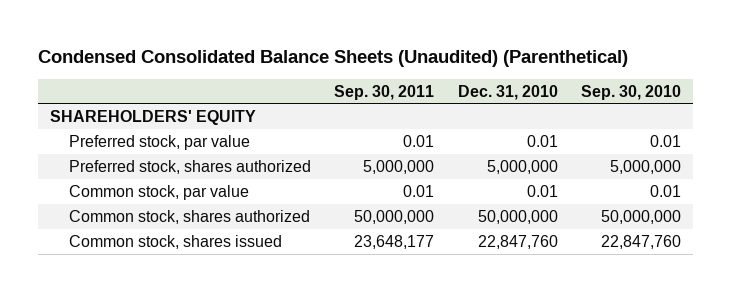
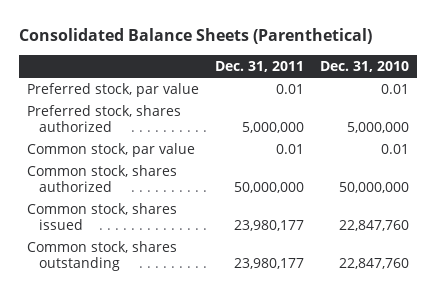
[38,49,629,67] Condensed Consolidated Balance Sheets (Unaudited) (Parenthetical) -> [19,28,373,45] Consolidated Balance Sheets (Parenthetical)
[334,84,435,100] Sep. 30, 2011 -> none
[581,84,682,100] Sep. 30, 2010 -> none
none -> [215,61,305,73] Dec. 31, 2011
[49,109,256,125] SHAREHOLDERS' EQUITY -> none
none -> [27,241,178,272] Common stock, shares outstanding

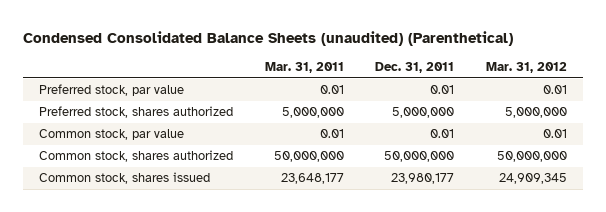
[19,28,373,45] Consolidated Balance Sheets (Parenthetical) -> [22,30,513,46] Condensed Consolidated Balance Sheets (unaudited) (Parenthetical)
[320,61,410,73] Dec. 31, 2010 -> none
none -> [264,61,344,73] Mar. 31, 2011
none -> [486,61,568,73] Mar. 31, 2012
[27,241,178,272] Common stock, shares outstanding -> none

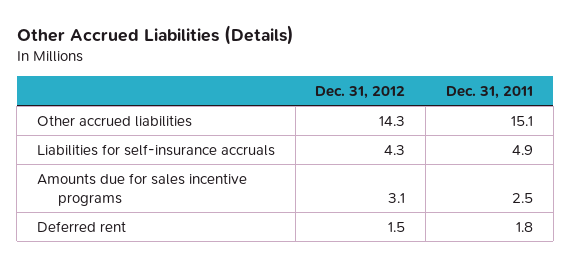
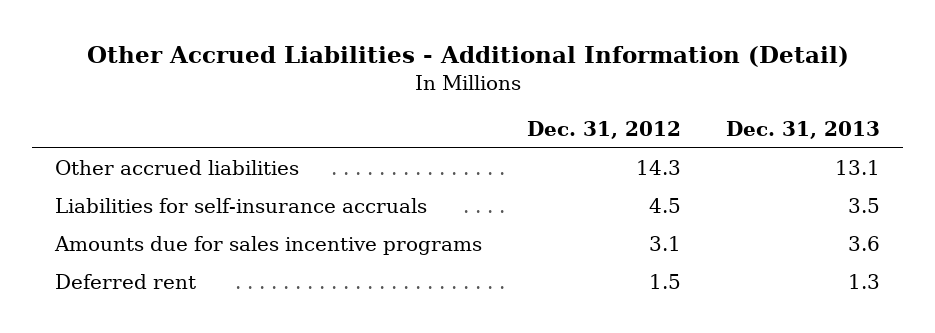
[16,24,294,45] Other Accrued Liabilities (Details) -> [86,46,849,68] Other Accrued Liabilities - Additional Information (Detail)
[445,86,533,100] Dec. 31, 2011 -> none
none -> [726,120,881,139] Dec. 31, 2013
[384,144,406,155] 4.3 -> [649,198,682,214] 4.5

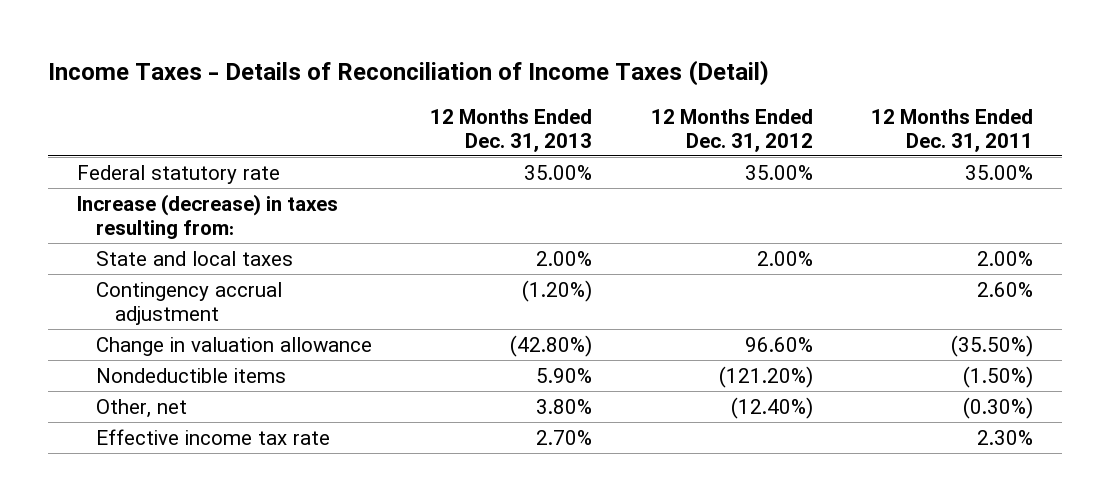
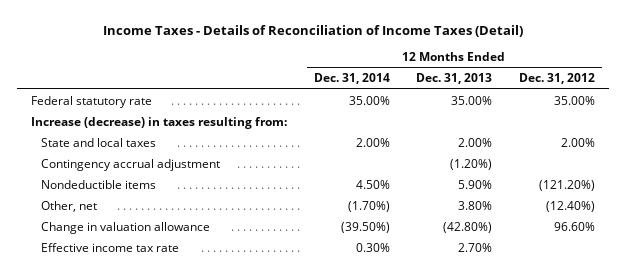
[870,108,1033,152] 12 Months Ended Dec. 31, 2011 -> none
none -> [313,73,390,85] Dec. 31, 2014
[96,336,373,356] Change in valuation allowance -> [41,221,211,234] Change in valuation allowance

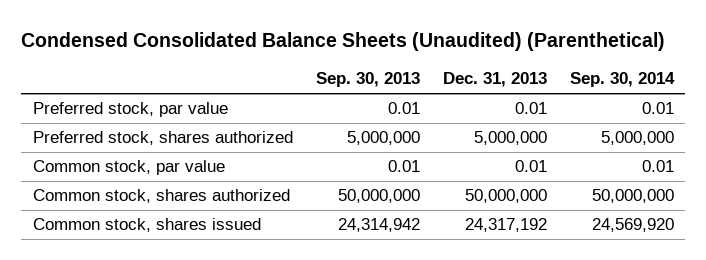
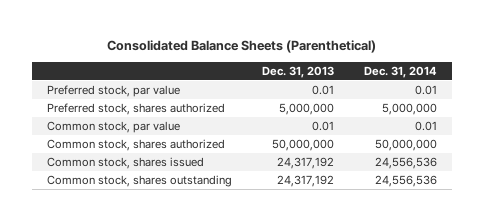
[21,32,666,52] Condensed Consolidated Balance Sheets (Unaudited) (Parenthetical) -> [107,40,377,54] Consolidated Balance Sheets (Parenthetical)
[315,72,420,88] Sep. 30, 2013 -> none
[569,72,675,88] Sep. 30, 2014 -> none
none -> [363,65,437,78] Dec. 31, 2014
none -> [47,175,233,188] Common stock, shares outstanding

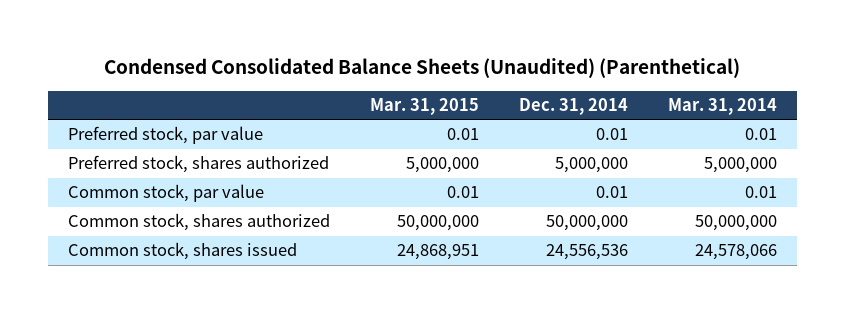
[107,40,377,54] Consolidated Balance Sheets (Parenthetical) -> [104,58,741,79] Condensed Consolidated Balance Sheets (Unaudited) (Parenthetical)
[262,65,335,78] Dec. 31, 2013 -> none
none -> [369,98,479,116] Mar. 31, 2015
none -> [667,98,777,116] Mar. 31, 2014
[47,175,233,188] Common stock, shares outstanding -> none

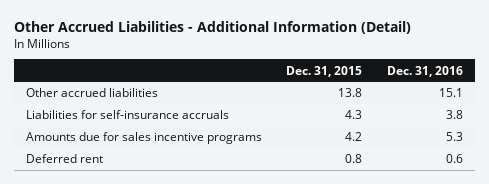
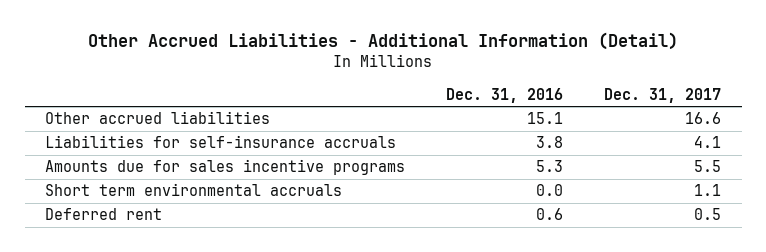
[286,65,363,77] Dec. 31, 2015 -> none
none -> [604,87,722,103] Dec. 31, 2017
none -> [45,183,343,197] Short term environmental accruals

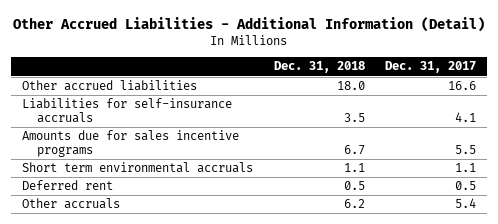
[446,87,564,103] Dec. 31, 2016 -> none
none -> [273,61,365,74] Dec. 31, 2018
none -> [21,198,120,210] Other accruals

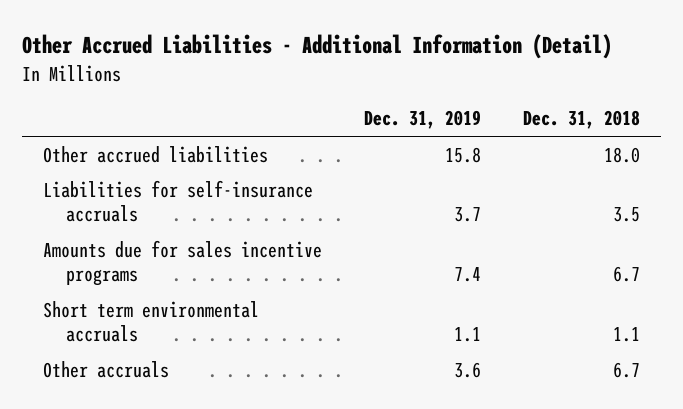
[385,61,477,74] Dec. 31, 2017 -> none
none -> [363,110,481,130] Dec. 31, 2019
[21,180,113,191] Deferred rent -> none
[343,199,365,209] 6.2 -> [612,361,640,378] 6.7

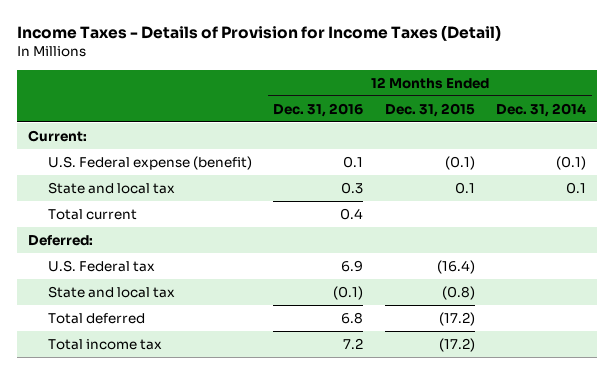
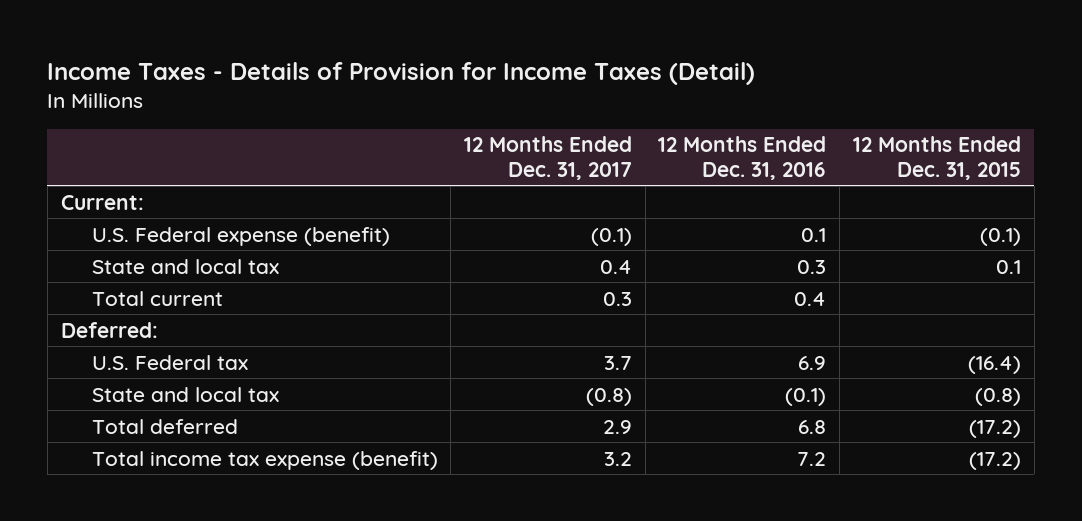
[496,102,587,117] Dec. 31, 2014 -> none
none -> [463,136,632,180] 12 Months Ended Dec. 31, 2017
[47,338,162,350] Total income tax -> [91,450,438,470] Total income tax expense (benefit)

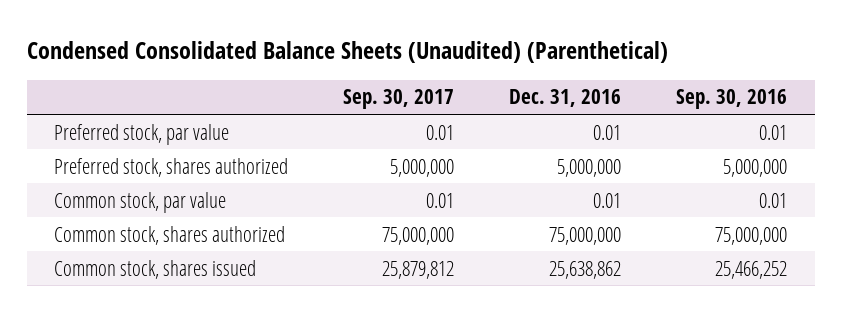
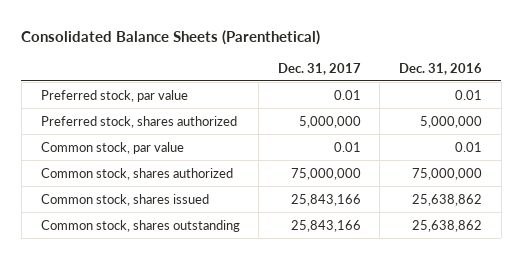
[26,41,668,64] Condensed Consolidated Balance Sheets (Unaudited) (Parenthetical) -> [21,29,321,45] Consolidated Balance Sheets (Parenthetical)
[343,89,455,110] Sep. 30, 2017 -> none
[676,89,788,110] Sep. 30, 2016 -> none
none -> [277,62,361,75] Dec. 31, 2017
none -> [40,219,240,232] Common stock, shares outstanding

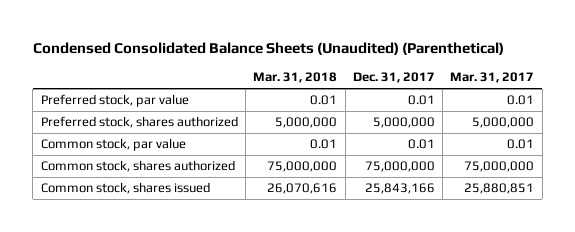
[21,29,321,45] Consolidated Balance Sheets (Parenthetical) -> [32,42,504,56] Condensed Consolidated Balance Sheets (Unaudited) (Parenthetical)
[399,62,483,75] Dec. 31, 2016 -> none
none -> [253,72,338,84] Mar. 31, 2018
none -> [450,72,535,84] Mar. 31, 2017
[40,219,240,232] Common stock, shares outstanding -> none

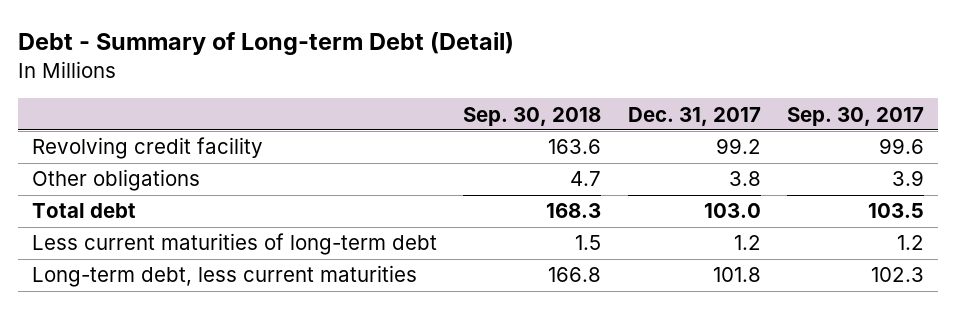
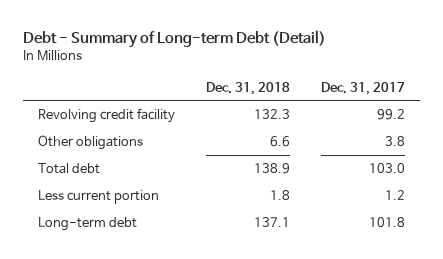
[463,106,602,126] Sep. 30, 2018 -> none
[787,106,925,126] Sep. 30, 2017 -> none
none -> [205,81,290,95] Dec. 31, 2018
[31,233,437,256] Less current maturities of long-term debt -> [38,190,160,205] Less current portion
[31,265,417,288] Long-term debt, less current maturities -> [38,217,138,232] Long-term debt

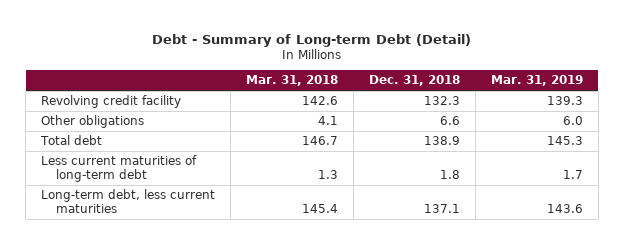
[320,81,405,95] Dec. 31, 2017 -> none
none -> [246,75,339,87] Mar. 31, 2018
none -> [491,75,584,87] Mar. 31, 2019
[38,190,160,205] Less current portion -> [41,155,198,183] Less current maturities of long-term debt
[38,217,138,232] Long-term debt -> [41,189,216,214] Long-term debt, less current maturities

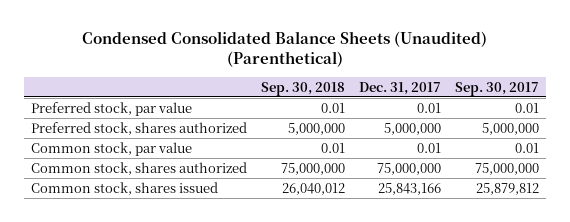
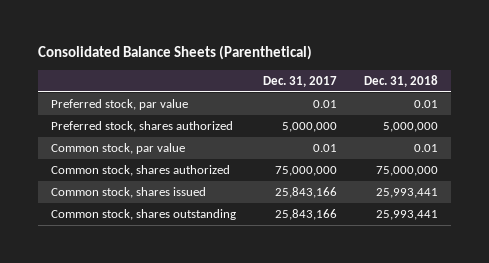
[82,30,488,68] Condensed Consolidated Balance Sheets (Unaudited) (Parenthetical) -> [37,45,312,61] Consolidated Balance Sheets (Parenthetical)
[261,81,346,96] Sep. 30, 2018 -> none
[455,81,540,96] Sep. 30, 2017 -> none
none -> [364,74,439,87] Dec. 31, 2018
none -> [51,209,237,221] Common stock, shares outstanding

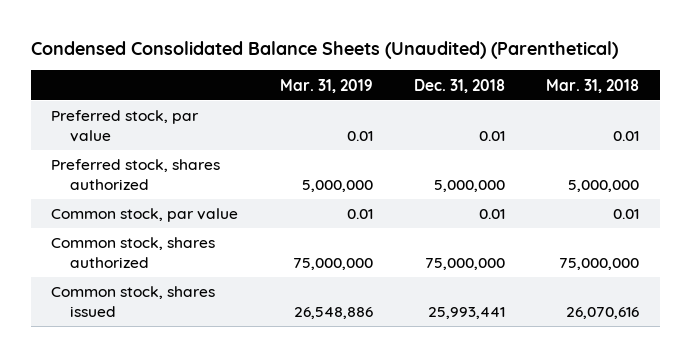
[37,45,312,61] Consolidated Balance Sheets (Parenthetical) -> [30,40,618,59] Condensed Consolidated Balance Sheets (Unaudited) (Parenthetical)
[263,75,338,87] Dec. 31, 2017 -> none
none -> [279,78,373,93] Mar. 31, 2019
none -> [546,78,640,93] Mar. 31, 2018
[51,209,237,221] Common stock, shares outstanding -> none

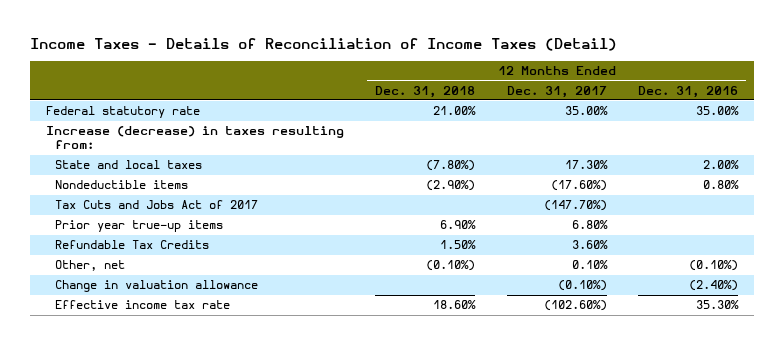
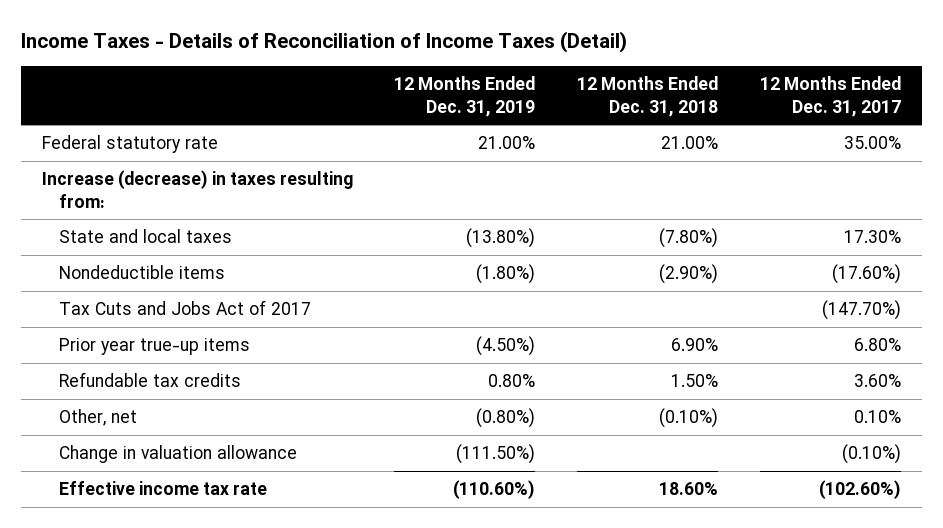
[638,85,739,98] Dec. 31, 2016 -> none
none -> [394,75,536,117] 12 Months Ended Dec. 31, 2019
[54,240,209,250] Refundable Tax Credits -> [59,372,242,388] Refundable tax credits

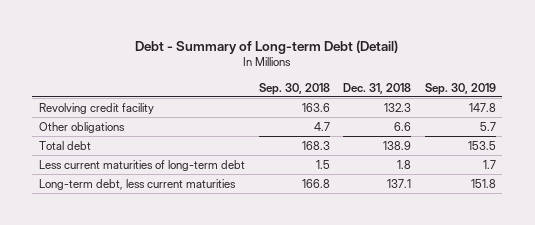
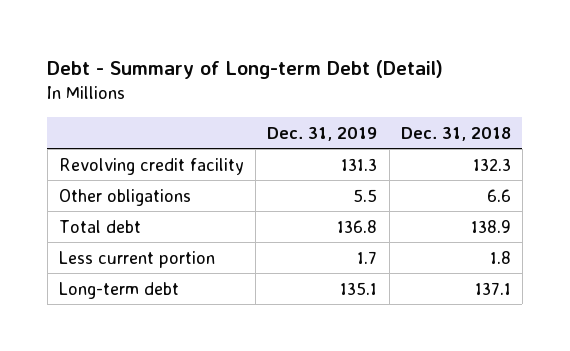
[258,82,330,95] Sep. 30, 2018 -> none
[424,82,496,95] Sep. 30, 2019 -> none
none -> [267,126,378,141] Dec. 31, 2019
[39,159,246,171] Less current maturities of long-term debt -> [59,250,216,268] Less current portion
[39,178,237,190] Long-term debt, less current maturities -> [59,281,180,299] Long-term debt

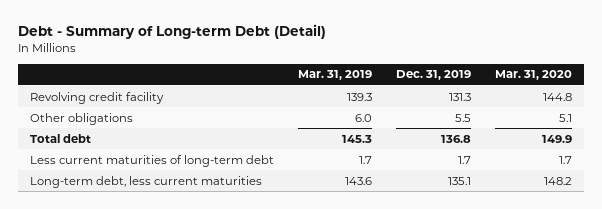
[400,126,511,141] Dec. 31, 2018 -> none
none -> [297,70,372,81] Mar. 31, 2019
none -> [494,70,572,81] Mar. 31, 2020
[59,250,216,268] Less current portion -> [29,154,274,167] Less current maturities of long-term debt
[59,281,180,299] Long-term debt -> [29,175,262,188] Long-term debt, less current maturities

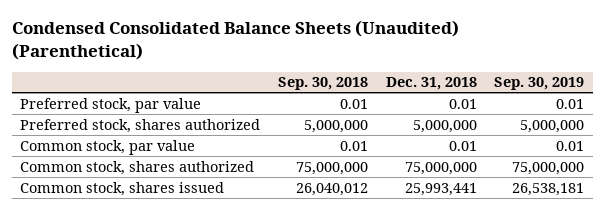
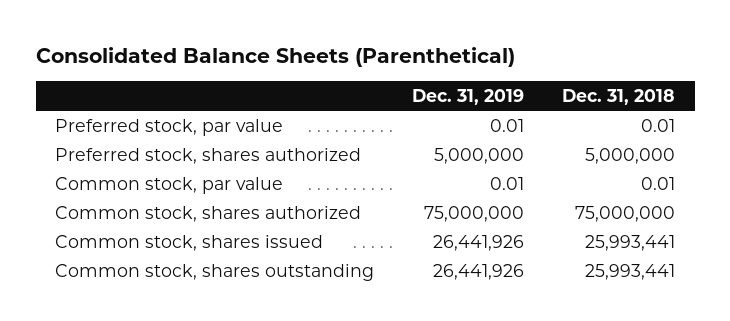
[11,20,459,61] Condensed Consolidated Balance Sheets (Unaudited) (Parenthetical) -> [35,46,515,67] Consolidated Balance Sheets (Parenthetical)
[278,77,369,91] Sep. 30, 2018 -> none
[494,77,585,91] Sep. 30, 2019 -> none
none -> [412,88,525,105] Dec. 31, 2019
none -> [54,263,374,281] Common stock, shares outstanding

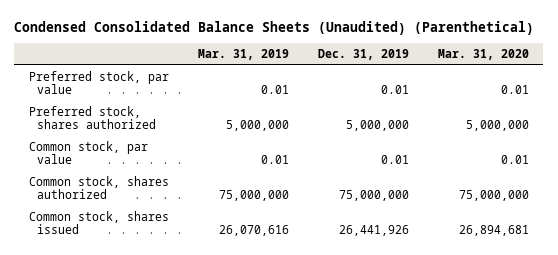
[35,46,515,67] Consolidated Balance Sheets (Parenthetical) -> [14,20,535,35] Condensed Consolidated Balance Sheets (Unaudited) (Parenthetical)
[562,88,676,105] Dec. 31, 2018 -> none
none -> [197,49,289,61] Mar. 31, 2019
none -> [437,49,529,61] Mar. 31, 2020
[54,263,374,281] Common stock, shares outstanding -> none

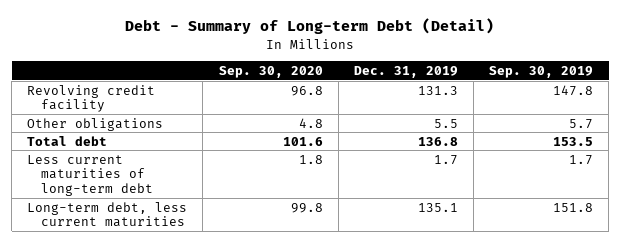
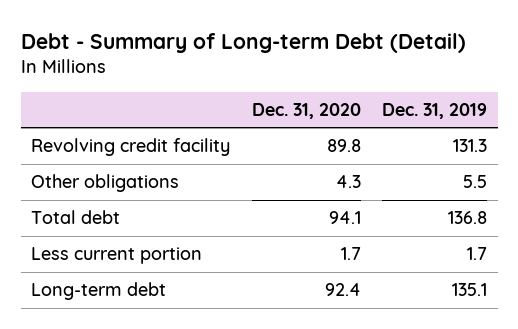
[218,66,323,79] Sep. 30, 2020 -> none
[489,66,594,79] Sep. 30, 2019 -> none
none -> [251,102,361,119] Dec. 31, 2020
[27,154,153,197] Less current maturities of long-term debt -> [31,247,203,265] Less current portion
[27,201,188,228] Long-term debt, less current maturities -> [31,282,167,301] Long-term debt

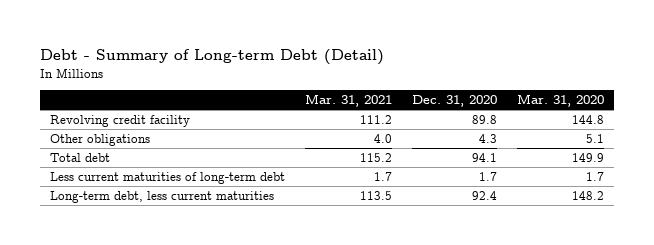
[382,102,488,119] Dec. 31, 2019 -> none
none -> [305,94,393,108] Mar. 31, 2021
none -> [516,94,604,108] Mar. 31, 2020
[31,247,203,265] Less current portion -> [50,171,286,184] Less current maturities of long-term debt
[31,282,167,301] Long-term debt -> [50,190,275,203] Long-term debt, less current maturities

